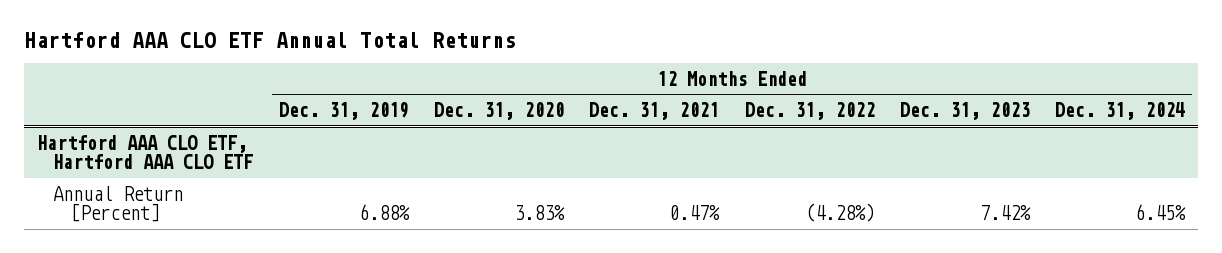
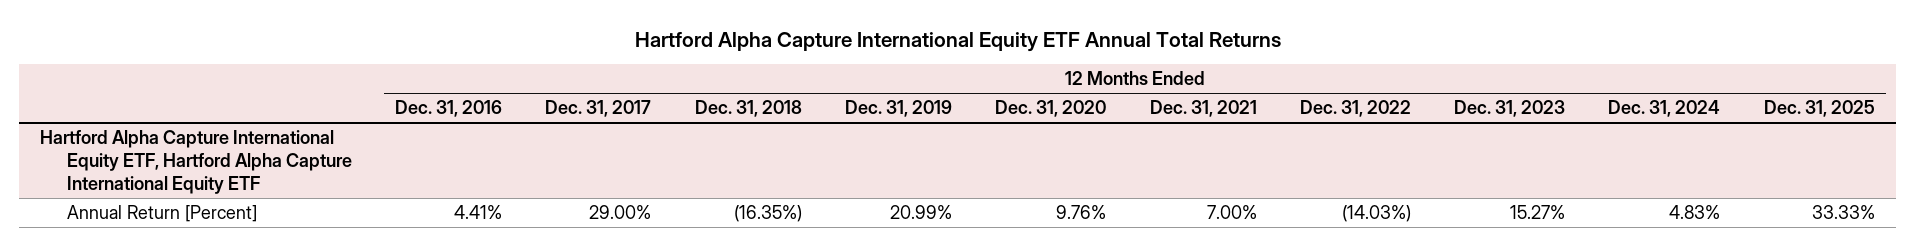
[24,31,517,48] Hartford AAA CLO ETF Annual Total Returns -> [634,31,1281,52] Hartford Alpha Capture International Equity ETF Annual Total Returns
none -> [395,100,503,118] Dec. 31, 2016
none -> [545,100,652,118] Dec. 31, 2017
none -> [694,100,802,118] Dec. 31, 2018
none -> [1763,100,1875,118] Dec. 31, 2025
[36,134,254,169] Hartford AAA CLO ETF, Hartford AAA CLO ETF -> none
none -> [40,130,352,194] Hartford Alpha Capture International Equity ETF, Hartford Alpha Capture International Equity ETF
[358,203,410,220] 6.88% -> [889,205,952,220] 20.99%
[514,204,566,220] 3.83% -> [1056,205,1107,220] 9.76%
[669,204,721,220] 0.47% -> [1206,205,1257,220] 7.00%
[804,202,875,222] (4.28%) -> [1341,205,1411,223] (14.03%)
[979,204,1031,220] 7.42% -> [1510,205,1566,220] 15.27%
[1135,203,1187,220] 6.45% -> [1669,205,1721,220] 4.83%

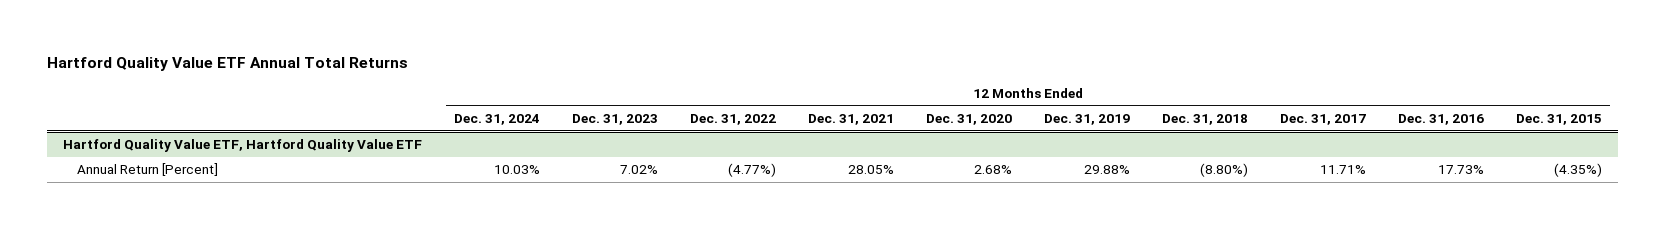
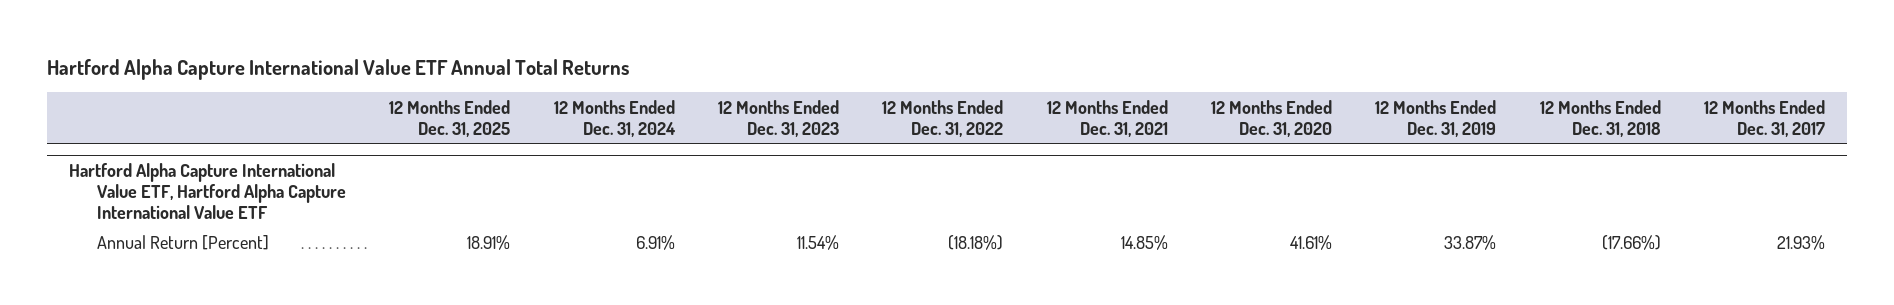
[46,56,408,71] Hartford Quality Value ETF Annual Total Returns -> [47,58,630,80] Hartford Alpha Capture International Value ETF Annual Total Returns
[1397,114,1484,126] Dec. 31, 2016 -> none
[1516,114,1603,126] Dec. 31, 2015 -> none
none -> [389,100,511,137] 12 Months Ended Dec. 31, 2025
[62,139,422,153] Hartford Quality Value ETF, Hartford Quality Value ETF -> none
none -> [68,163,346,219] Hartford Alpha Capture International Value ETF, Hartford Alpha Capture International Value ETF
[493,165,540,175] 10.03% -> [635,234,675,250] 6.91%
[619,165,658,175] 7.02% -> [796,234,839,250] 11.54%
[727,163,776,178] (4.77%) -> [948,234,1004,250] (18.18%)
[847,165,894,175] 28.05% -> [1120,234,1168,250] 14.85%
[973,165,1012,175] 2.68% -> [1290,234,1333,250] 41.61%
[1083,165,1130,175] 29.88% -> [1444,234,1497,250] 33.87%
[1199,163,1248,178] (8.80%) -> [1601,234,1661,250] (17.66%)
[1319,165,1366,175] 11.71% -> [1777,234,1826,250] 21.93%

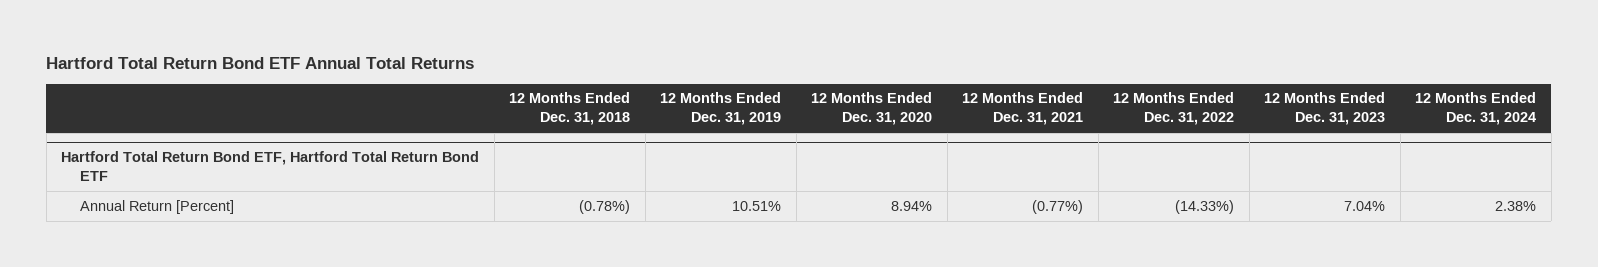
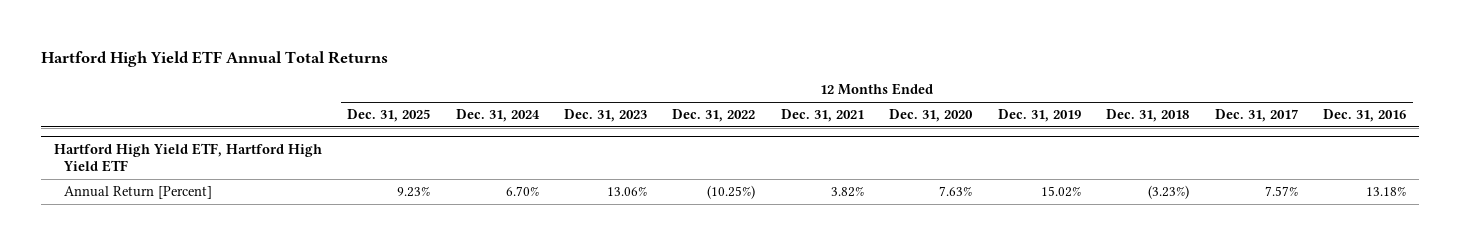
[46,57,475,70] Hartford Total Return Bond ETF Annual Total Returns -> [40,51,388,68] Hartford High Yield ETF Annual Total Returns
none -> [347,109,431,123] Dec. 31, 2025
none -> [1214,109,1298,123] Dec. 31, 2017
none -> [1323,109,1407,123] Dec. 31, 2016
[61,151,480,182] Hartford Total Return Bond ETF, Hartford Total Return Bond ETF -> none
none -> [53,142,322,172] Hartford High Yield ETF, Hartford High Yield ETF
[579,199,631,214] (0.78%) -> [1148,185,1190,200] (3.23%)
[732,200,782,211] 10.51% -> [1040,186,1081,198] 15.02%
[891,200,933,211] 8.94% -> [939,186,973,197] 7.63%
[1032,199,1084,214] (0.77%) -> [830,186,864,198] 3.82%
[1175,199,1235,214] (14.33%) -> [707,185,756,200] (10.25%)
[1344,200,1386,211] 7.04% -> [607,186,648,197] 13.06%
[1495,200,1537,211] 2.38% -> [505,186,539,197] 6.70%

